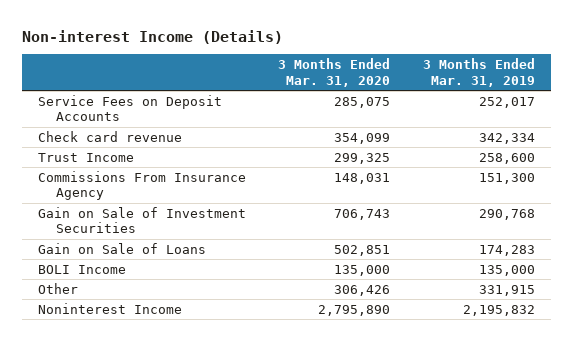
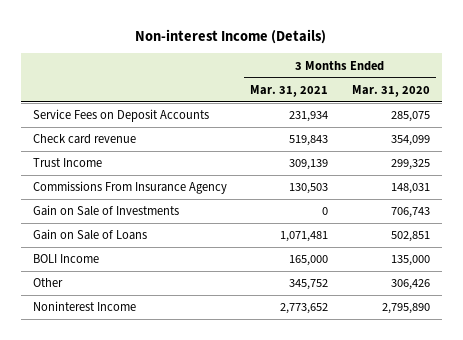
[422,58,535,87] 3 Months Ended Mar. 31, 2019 -> none
none -> [250,84,329,97] Mar. 31, 2021
[38,206,247,234] Gain on Sale of Investment Securities -> [32,205,179,217] Gain on Sale of Investments

